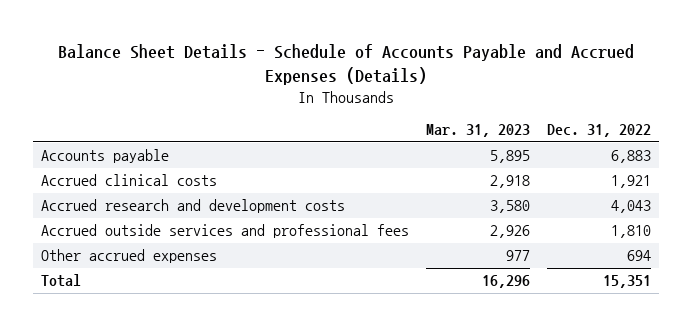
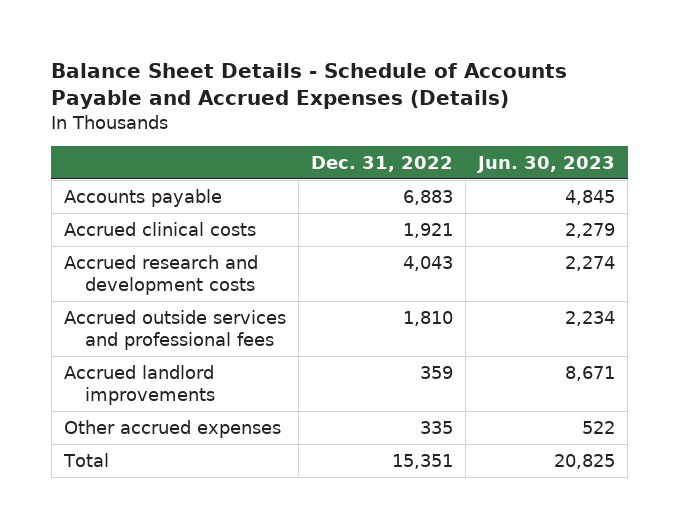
[426,124,531,138] Mar. 31, 2023 -> none
none -> [476,155,616,173] Jun. 30, 2023
none -> [63,364,215,406] Accrued landlord improvements
[627,250,652,262] 694 -> [420,420,454,434] 335

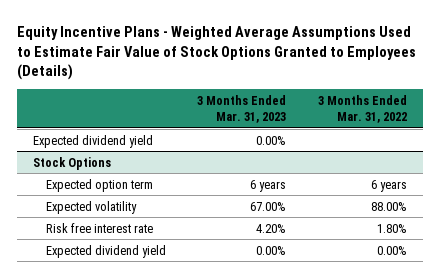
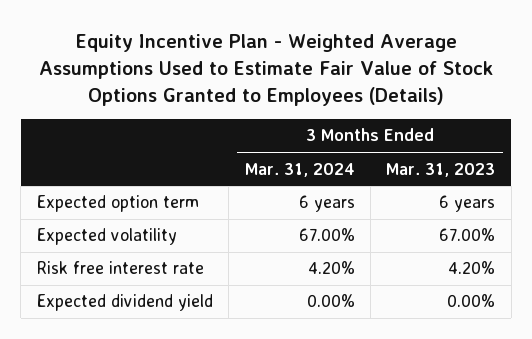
[17,25,417,81] Equity Incentive Plans - Weighted Average Assumptions Used to Estimate Fair Value of Stock Options Granted to Employees (Details) -> [39,33,494,106] Equity Incentive Plan - Weighted Average Assumptions Used to Estimate Fair Value of Stock Options Granted to Employees (Details)
[318,94,408,124] 3 Months Ended Mar. 31, 2022 -> none
none -> [244,162,355,177] Mar. 31, 2024
[33,134,154,148] Expected dividend yield -> none
[33,156,112,170] Stock Options -> none

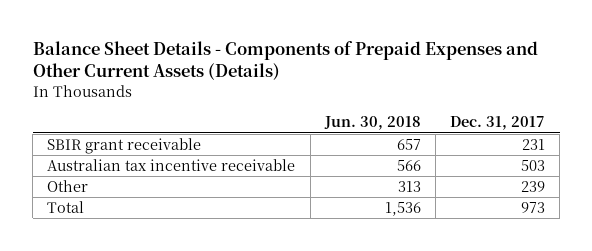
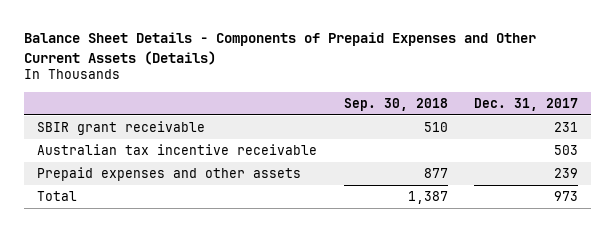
[323,116,421,131] Jun. 30, 2018 -> none
none -> [343,97,448,111] Sep. 30, 2018
[47,179,89,192] Other -> [37,167,302,182] Prepaid expenses and other assets

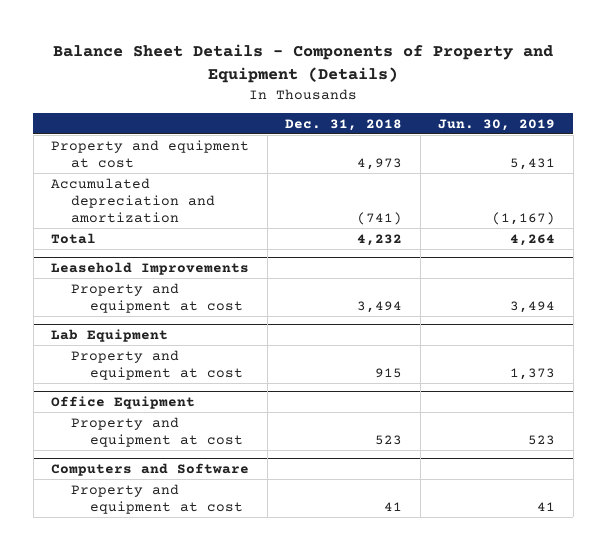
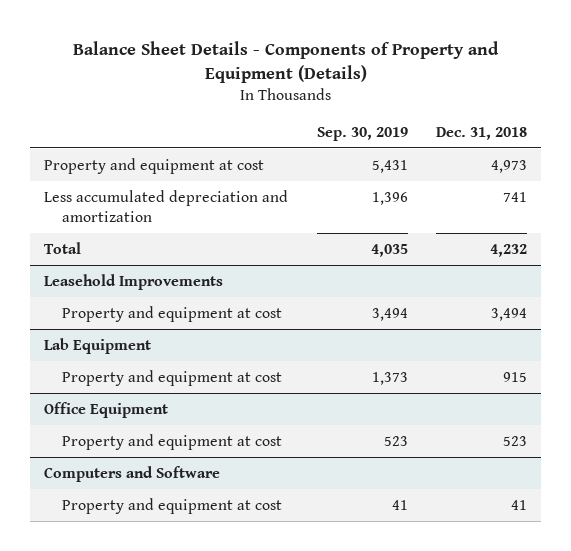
[438,118,556,131] Jun. 30, 2019 -> none
none -> [316,126,408,141] Sep. 30, 2019
[51,177,215,223] Accumulated depreciation and amortization -> [44,189,289,222] Less accumulated depreciation and amortization
[357,211,403,225] (741) -> [502,191,527,202] 741

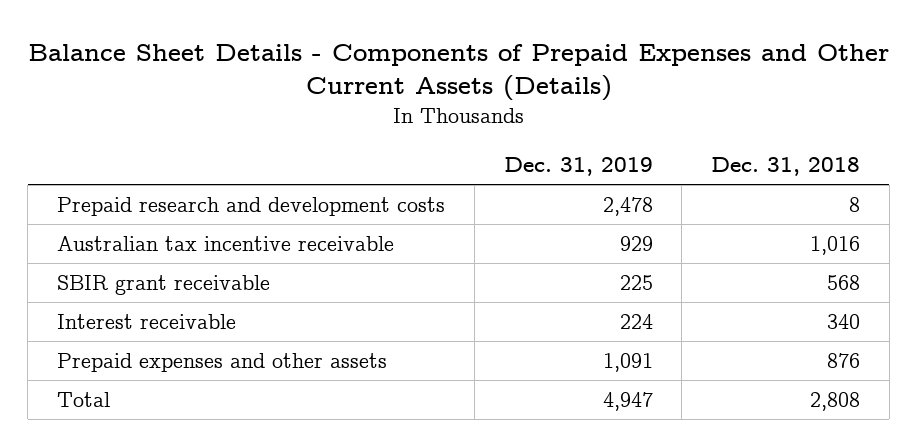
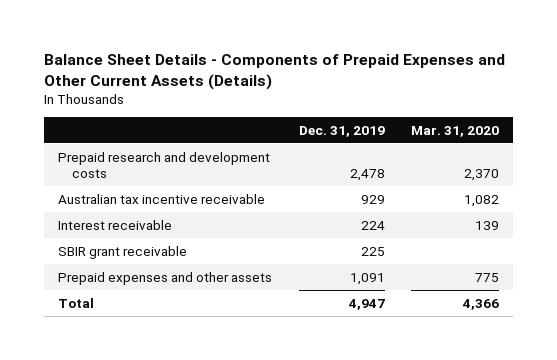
[711,156,861,176] Dec. 31, 2018 -> none
none -> [411,125,500,137] Mar. 31, 2020
[56,275,270,296] SBIR grant receivable -> [57,245,187,259] SBIR grant receivable

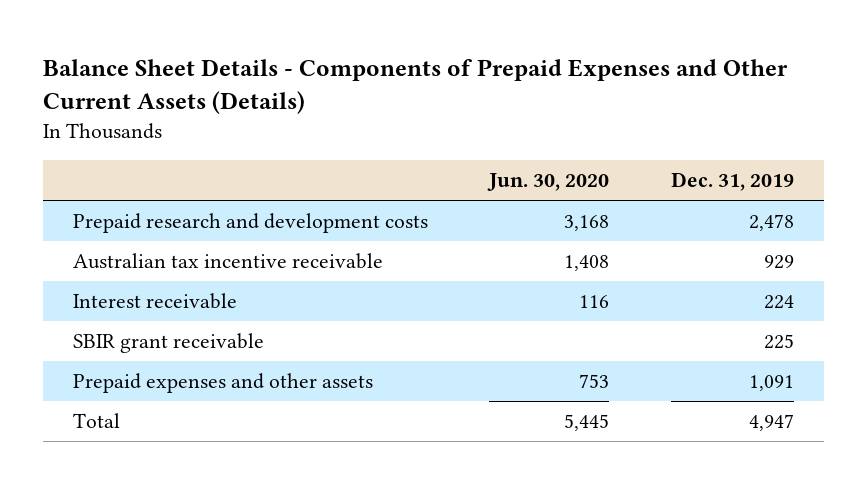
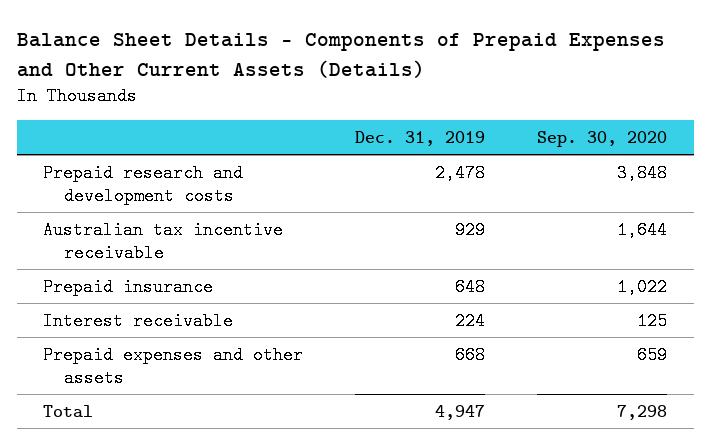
[487,172,610,191] Jun. 30, 2020 -> none
none -> [537,130,668,147] Sep. 30, 2020
none -> [43,277,214,296] Prepaid insurance
[73,333,265,354] SBIR grant receivable -> none
[748,375,794,392] 1,091 -> [455,345,486,364] 668

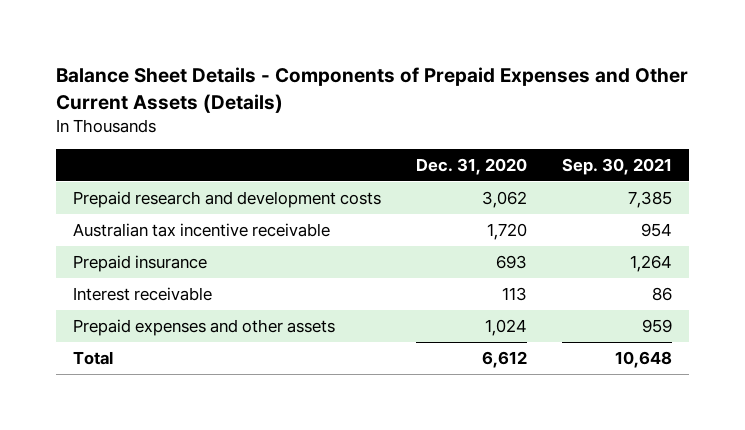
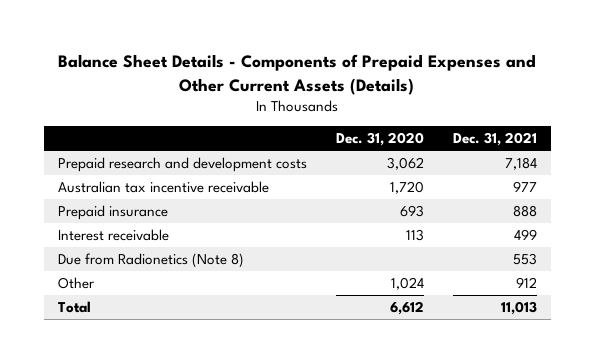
[561,158,672,176] Sep. 30, 2021 -> none
none -> [452,132,537,147] Dec. 31, 2021
none -> [57,252,244,268] Due from Radionetics (Note 8)
[73,318,336,336] Prepaid expenses and other assets -> [57,276,95,289] Other

